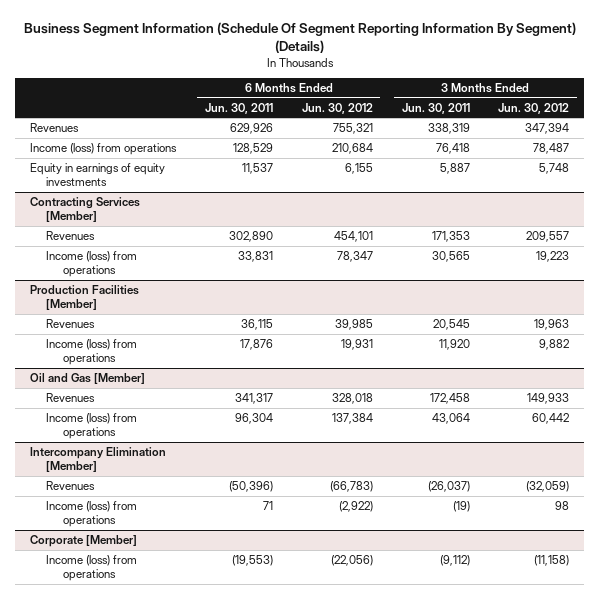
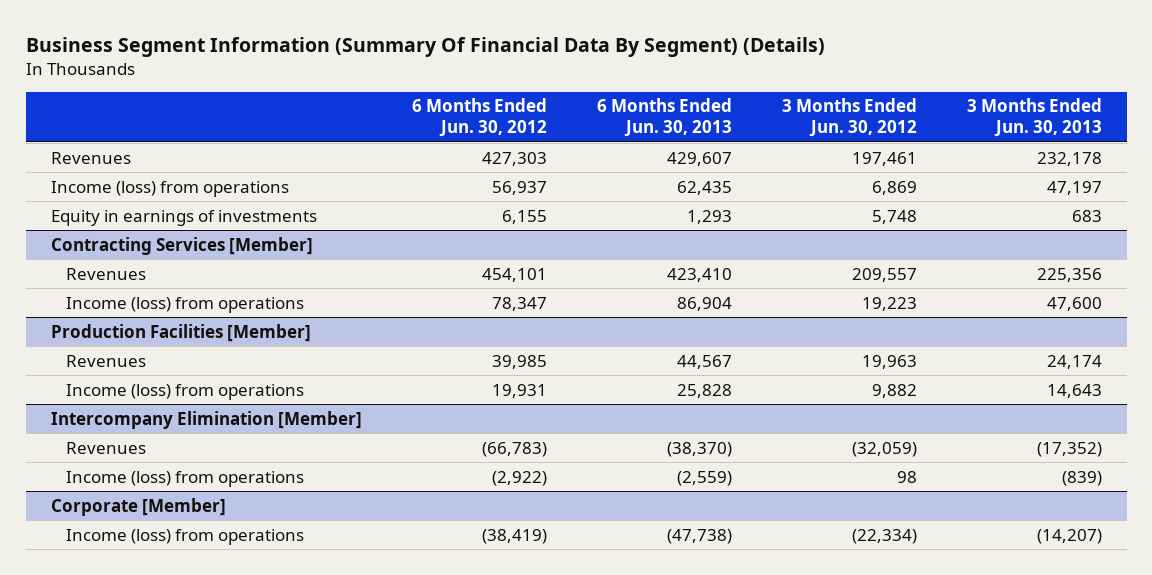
[23,22,576,54] Business Segment Information (Schedule Of Segment Reporting Information By Segment) (Details) -> [25,37,825,58] Business Segment Information (Summary Of Financial Data By Segment) (Details)
[204,102,273,114] Jun. 30, 2011 -> none
[401,102,470,114] Jun. 30, 2011 -> none
none -> [596,98,732,138] 6 Months Ended Jun. 30, 2013
none -> [966,98,1102,138] 3 Months Ended Jun. 30, 2013
[332,122,373,134] 755,321 -> [481,151,547,166] 427,303
[525,122,570,134] 347,394 -> [851,151,917,166] 197,461
[331,142,373,154] 210,684 -> [491,180,547,195] 56,937
[533,142,570,154] 78,487 -> [871,180,917,195] 6,869
[29,162,165,187] Equity in earnings of equity investments -> [50,209,317,226] Equity in earnings of investments
[29,372,145,384] Oil and Gas [Member] -> none
[46,392,96,402] Revenues -> none
[46,412,138,440] Income (loss) from operations -> none
[330,554,373,566] (22,056) -> [481,528,547,544] (38,419)
[534,554,570,566] (11,158) -> [851,528,917,544] (22,334)

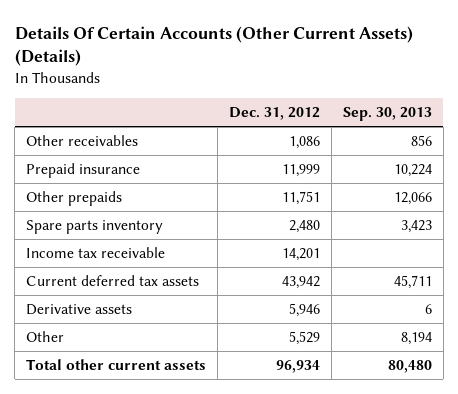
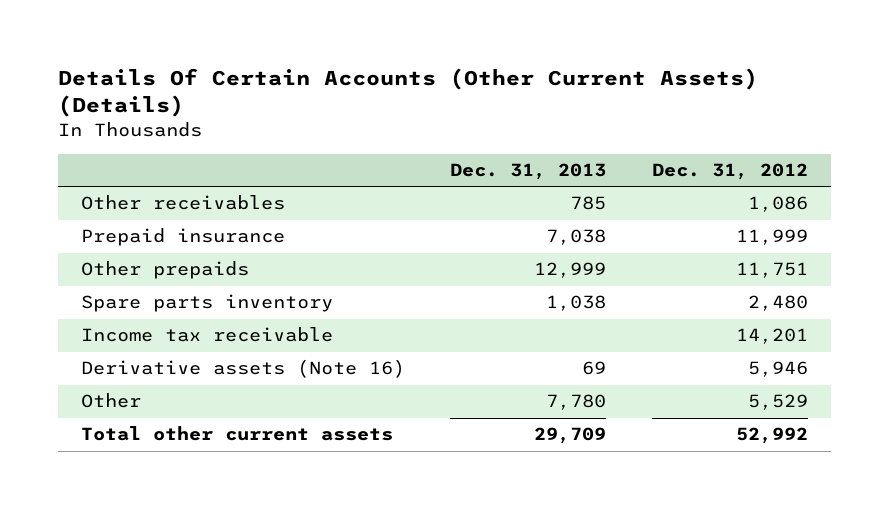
[342,107,432,122] Sep. 30, 2013 -> none
none -> [450,163,607,181] Dec. 31, 2013
[26,274,200,286] Current deferred tax assets -> none
[26,303,133,315] Derivative assets -> [80,359,405,379] Derivative assets (Note 16)
[275,359,320,373] 96,934 -> [735,427,808,445] 52,992

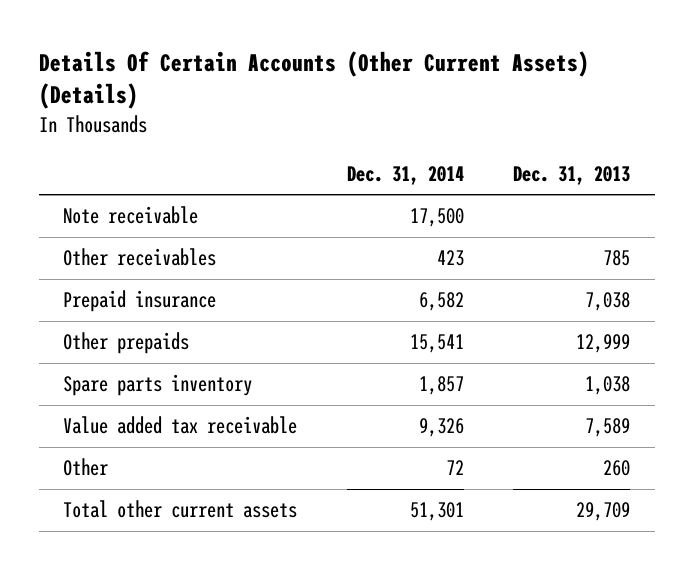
[651,163,808,181] Dec. 31, 2012 -> none
none -> [346,165,464,185] Dec. 31, 2014
none -> [63,206,199,225] Note receivable
[80,327,333,343] Income tax receivable -> none
[80,359,405,379] Derivative assets (Note 16) -> none
none -> [63,416,298,435] Value added tax receivable
[546,394,607,411] 7,780 -> [603,460,631,477] 260

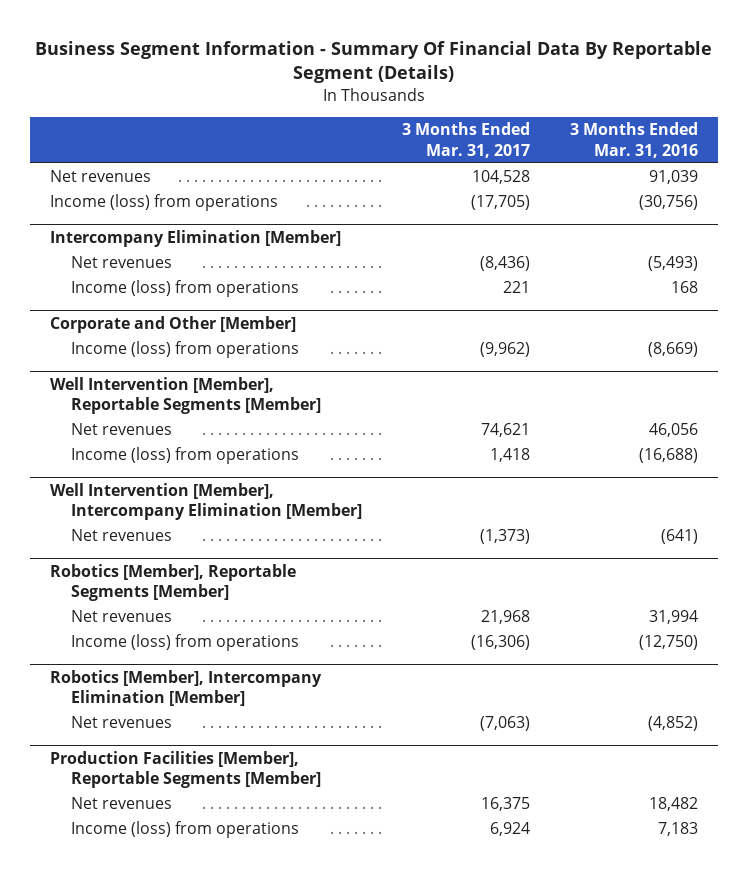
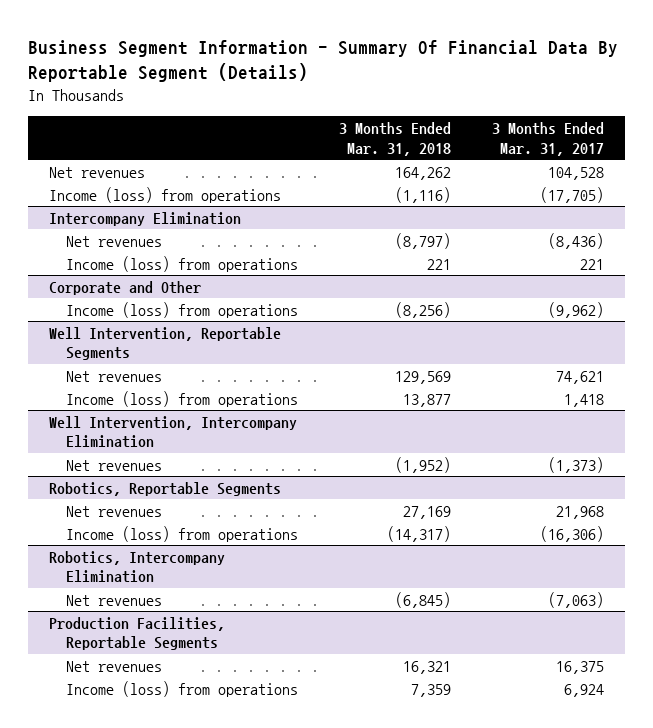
[570,121,699,158] 3 Months Ended Mar. 31, 2016 -> none
none -> [339,122,452,156] 3 Months Ended Mar. 31, 2018
[50,229,342,247] Intercompany Elimination [Member] -> [48,211,241,226] Intercompany Elimination
[50,315,297,333] Corporate and Other [Member] -> [48,280,201,295] Corporate and Other
[50,376,321,415] Well Intervention [Member], Reportable Segments [Member] -> [48,326,281,361] Well Intervention, Reportable Segments
[50,482,362,521] Well Intervention [Member], Intercompany Elimination [Member] -> [48,415,297,449] Well Intervention, Intercompany Elimination
[50,563,297,602] Robotics [Member], Reportable Segments [Member] -> [48,481,281,496] Robotics, Reportable Segments
[50,669,323,707] Robotics [Member], Intercompany Elimination [Member] -> [48,550,225,584] Robotics, Intercompany Elimination
[50,750,321,789] Production Facilities [Member], Reportable Segments [Member] -> [48,616,225,651] Production Facilities, Reportable Segments

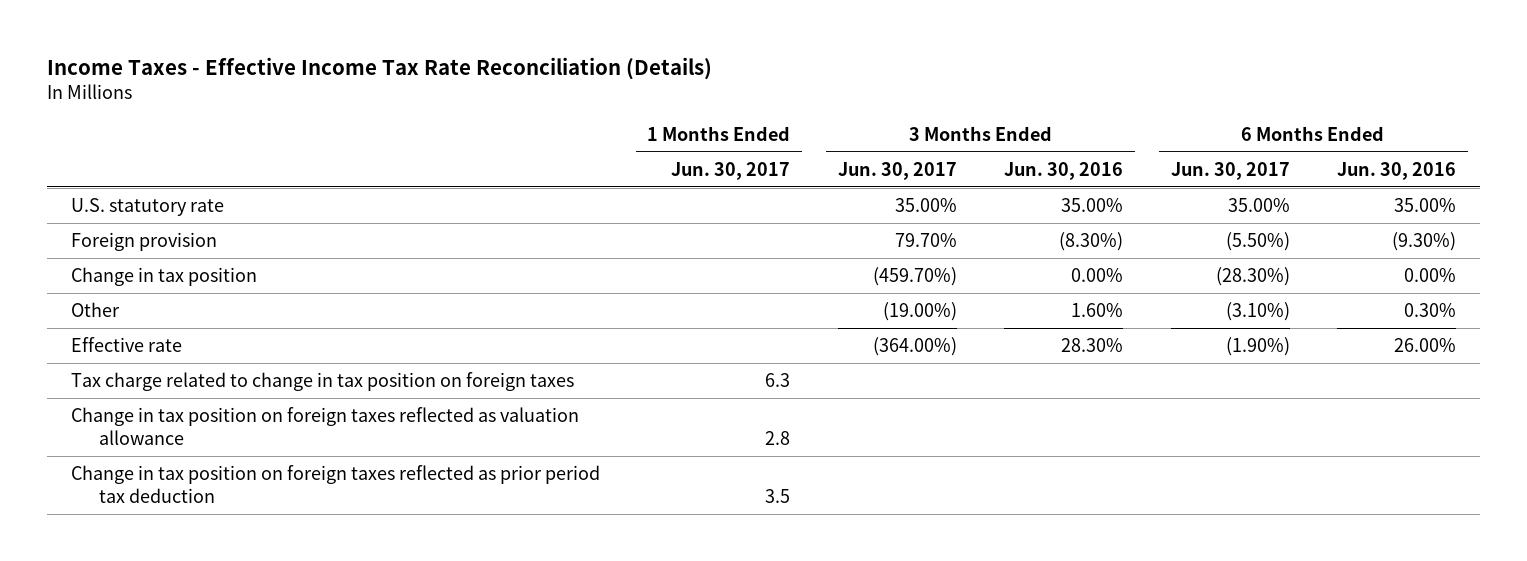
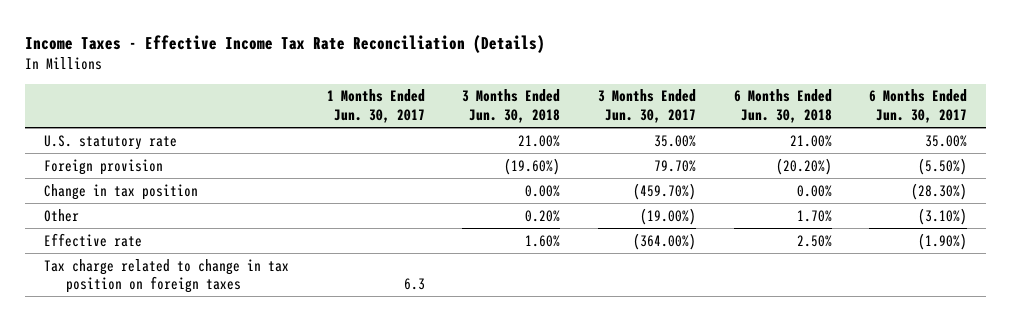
[1004,161,1124,180] Jun. 30, 2016 -> none
[1336,161,1456,180] Jun. 30, 2016 -> none
none -> [462,89,561,124] 3 Months Ended Jun. 30, 2018
none -> [733,89,832,124] 6 Months Ended Jun. 30, 2018
[71,406,580,446] Change in tax position on foreign taxes reflected as valuation allowance -> none
[71,464,601,504] Change in tax position on foreign taxes reflected as prior period tax deduction -> none

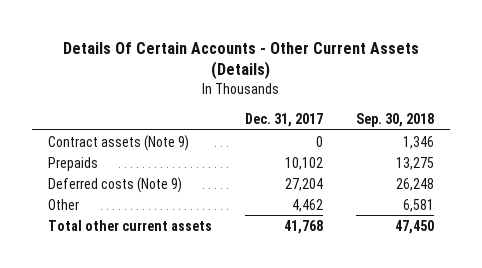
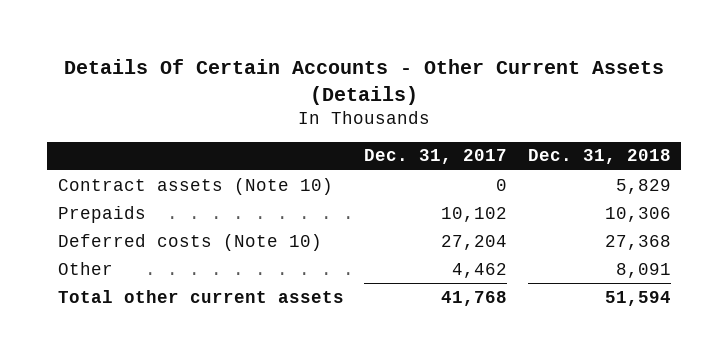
[355,112,434,127] Sep. 30, 2018 -> none
none -> [527,149,671,165] Dec. 31, 2018
[48,134,190,151] Contract assets (Note 9) -> [57,177,333,195] Contract assets (Note 10)
[48,176,183,193] Deferred costs (Note 9) -> [57,233,322,251] Deferred costs (Note 10)

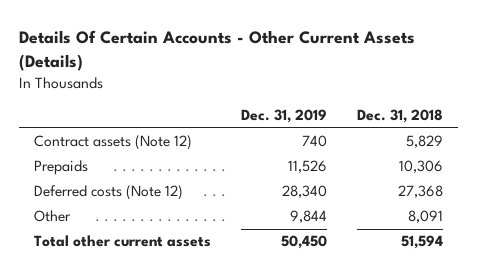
[364,149,508,165] Dec. 31, 2017 -> none
none -> [241,109,328,124] Dec. 31, 2019
[57,177,333,195] Contract assets (Note 10) -> [33,135,192,151] Contract assets (Note 12)
[57,233,322,251] Deferred costs (Note 10) -> [33,185,183,201] Deferred costs (Note 12)

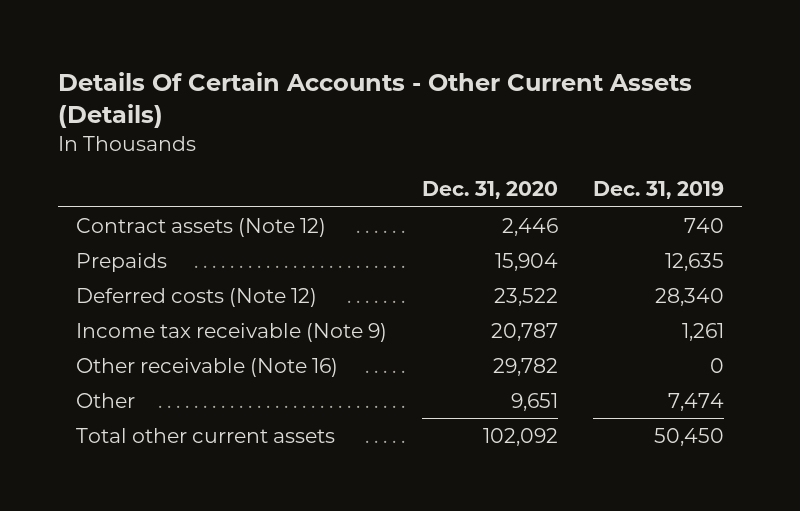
[357,109,444,124] Dec. 31, 2018 -> none
none -> [422,181,559,200] Dec. 31, 2020
[288,160,328,174] 11,526 -> [665,252,725,271] 12,635
none -> [76,322,388,342] Income tax receivable (Note 9)
none -> [76,357,339,377] Other receivable (Note 16)
[290,210,328,224] 9,844 -> [668,392,725,411] 7,474

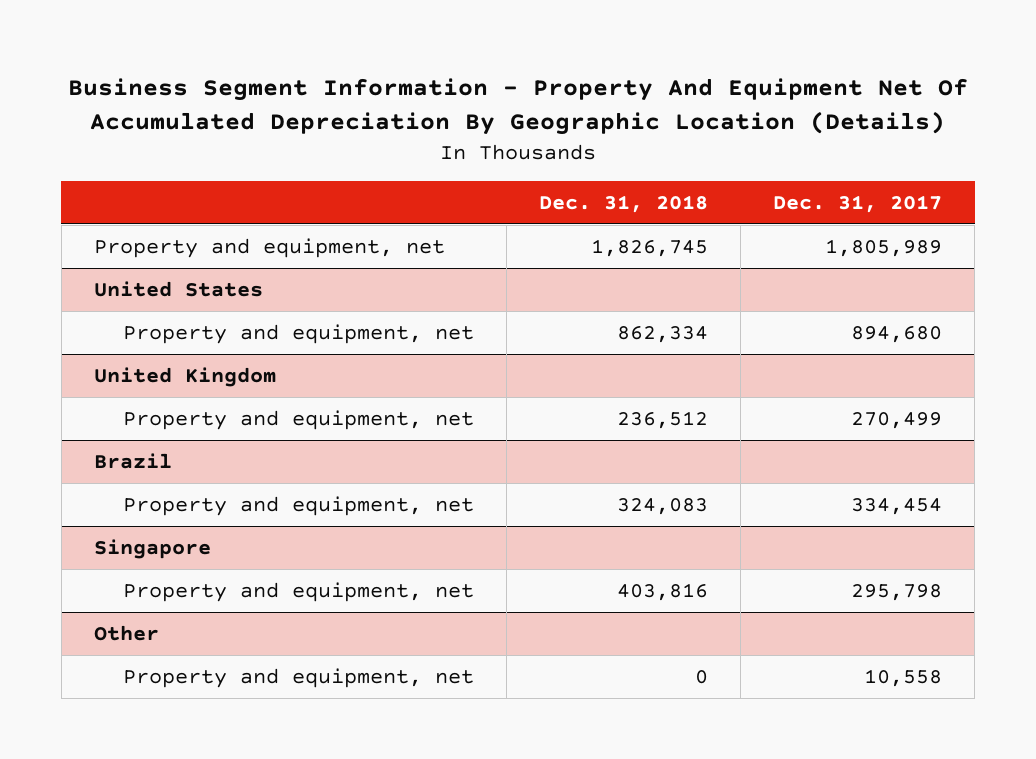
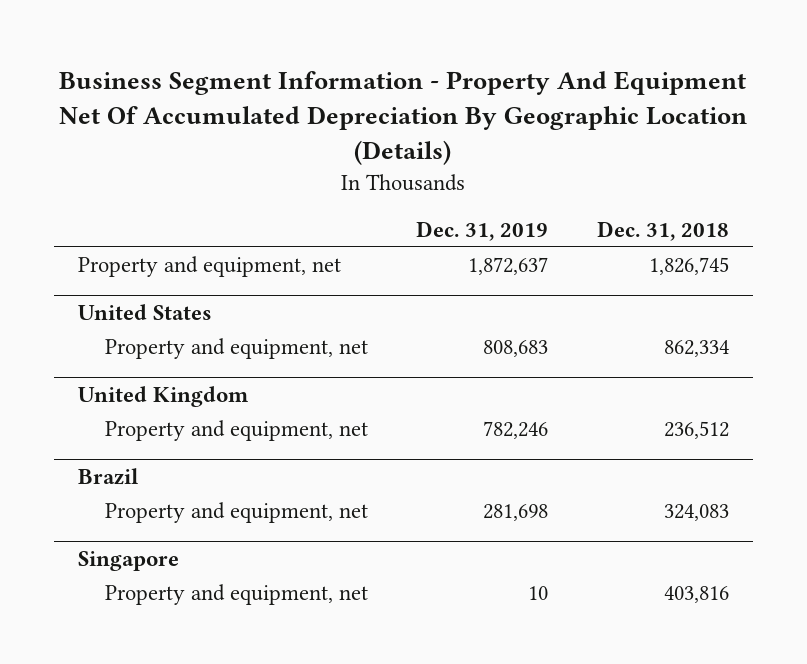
[773,194,943,213] Dec. 31, 2017 -> none
none -> [416,220,549,241] Dec. 31, 2019
[93,625,159,642] Other -> none
[123,668,475,689] Property and equipment, net -> none

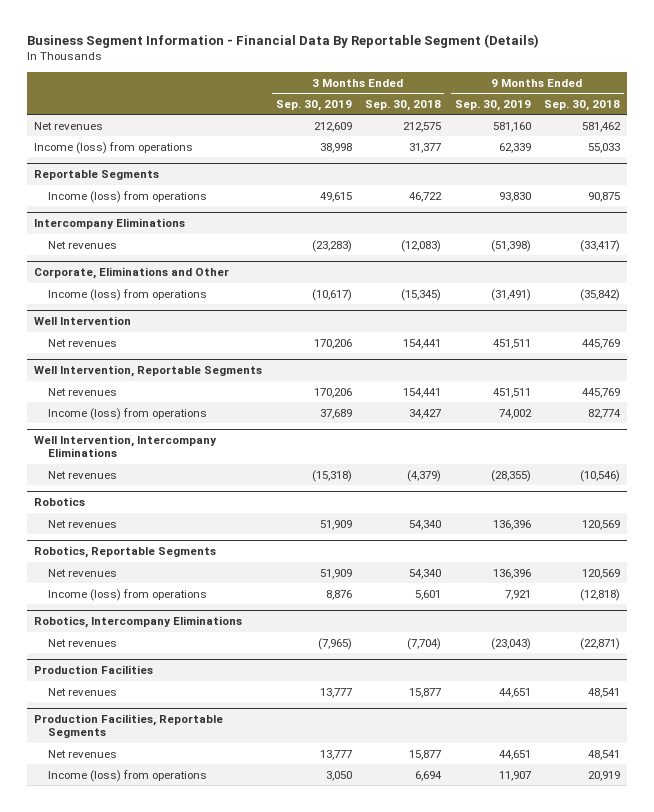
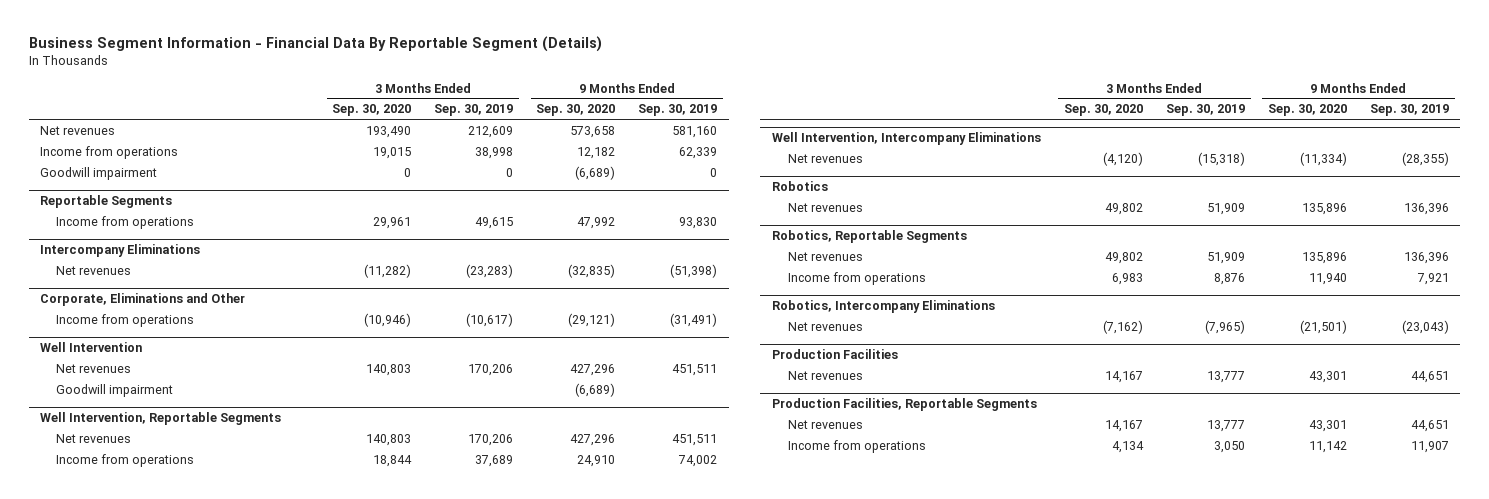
[365,99,442,111] Sep. 30, 2018 -> none
[544,99,621,111] Sep. 30, 2018 -> none
none -> [332,104,412,117] Sep. 30, 2020
none -> [536,104,616,117] Sep. 30, 2020
[34,141,194,154] Income (loss) from operations -> [40,145,179,159] Income from operations
none -> [40,166,158,180] Goodwill impairment
[47,190,207,203] Income (loss) from operations -> [55,215,194,229] Income from operations
[47,288,207,301] Income (loss) from operations -> [55,313,194,327] Income from operations
none -> [55,383,173,397] Goodwill impairment
[47,407,207,420] Income (loss) from operations -> [55,453,194,467] Income from operations
[47,588,207,601] Income (loss) from operations -> [787,271,926,285] Income from operations
[47,769,207,782] Income (loss) from operations -> [787,439,926,453] Income from operations

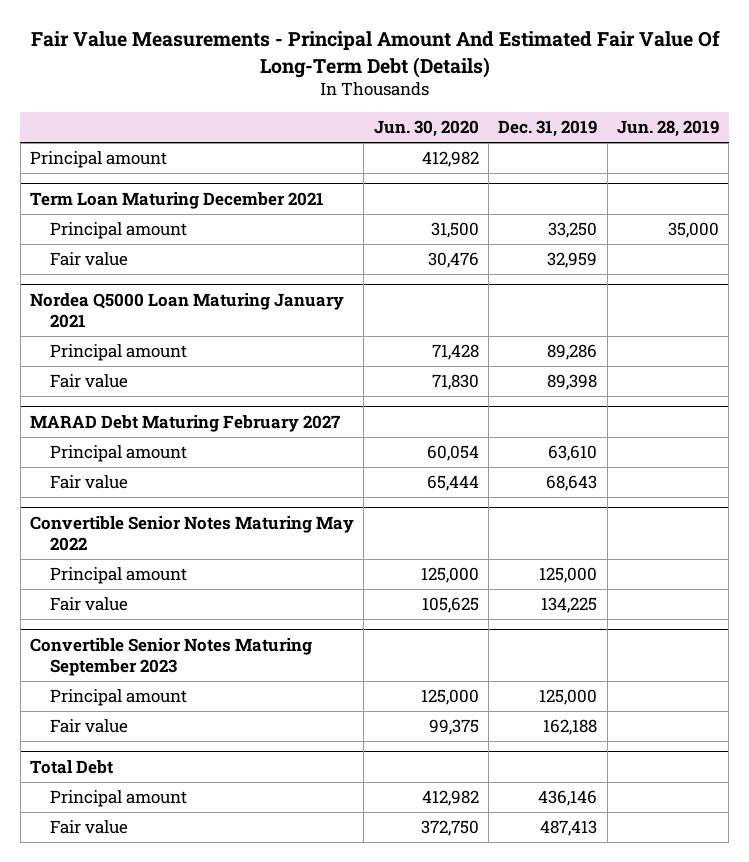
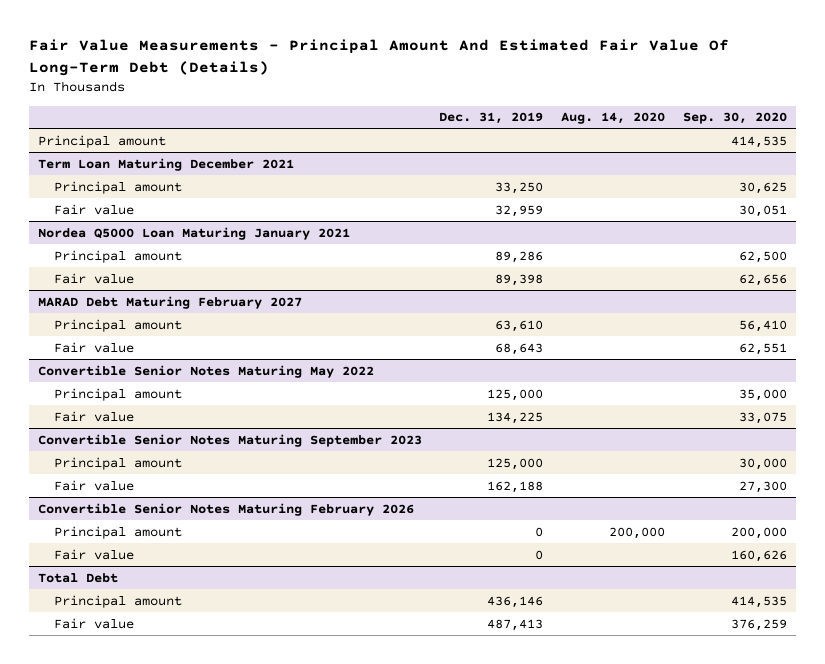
[373,120,479,138] Jun. 30, 2020 -> none
[617,120,720,138] Jun. 28, 2019 -> none
none -> [561,112,666,125] Aug. 14, 2020
none -> [683,112,788,125] Sep. 30, 2020
none -> [37,502,414,516] Convertible Senior Notes Maturing February 2026
none -> [53,525,182,539] Principal amount
none -> [53,548,134,560] Fair value

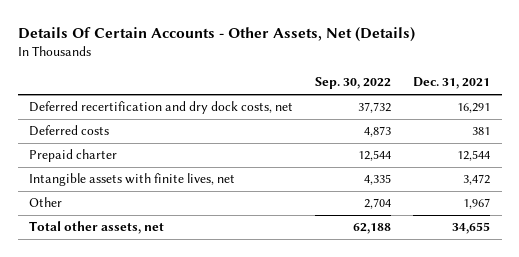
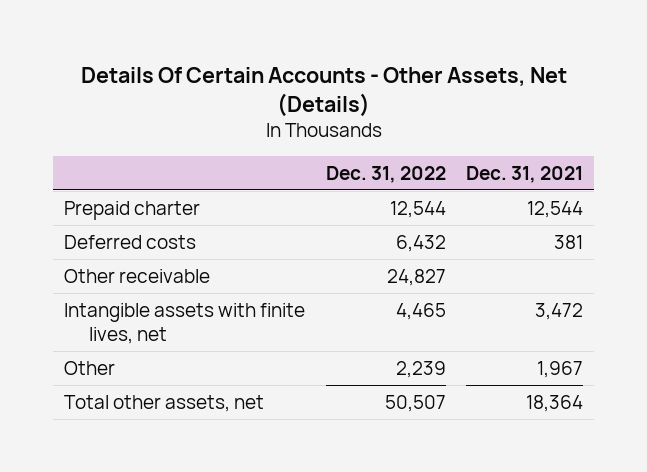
[315,77,392,90] Sep. 30, 2022 -> none
none -> [325,165,446,183] Dec. 31, 2022
[28,101,293,115] Deferred recertification and dry dock costs, net -> none
[28,125,109,137] Deferred costs -> [63,234,196,249] Deferred costs
none -> [63,268,210,283] Other receivable
[452,222,491,235] 34,655 -> [526,394,584,412] 18,364

